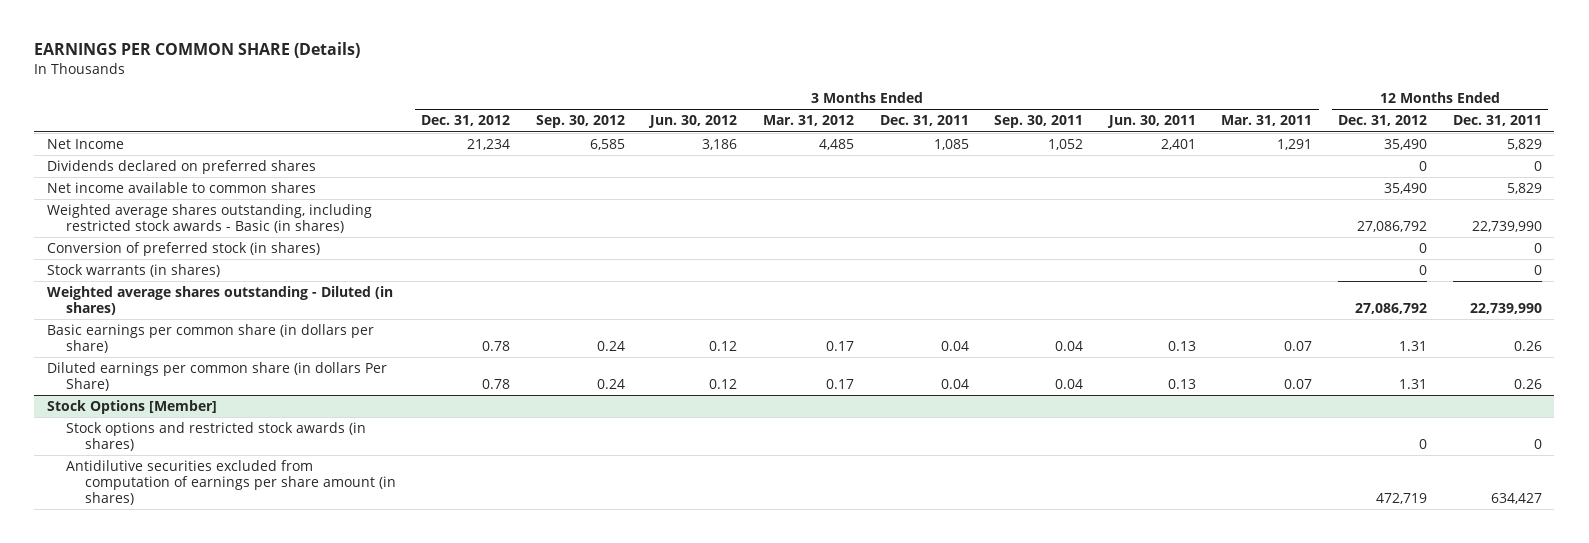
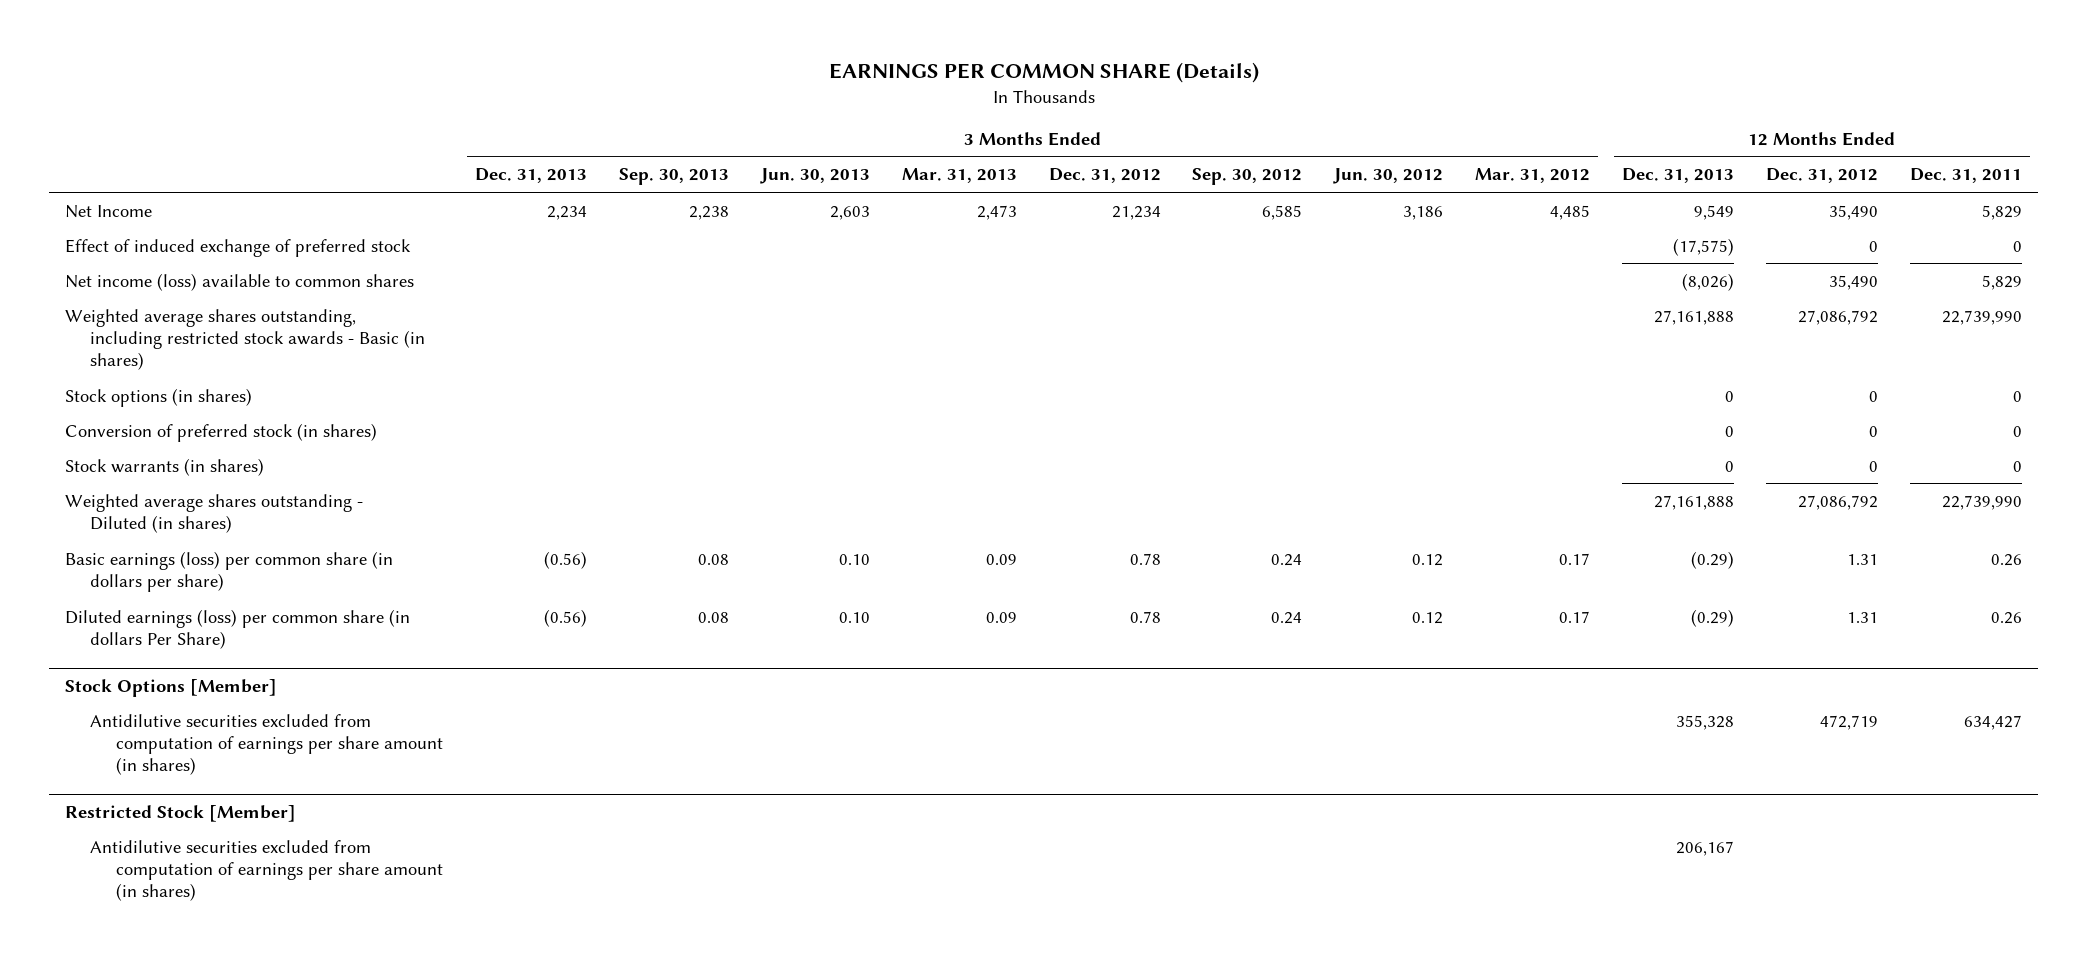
[879,115,969,127] Dec. 31, 2011 -> none
[994,115,1084,129] Sep. 30, 2011 -> none
[1106,115,1196,129] Jun. 30, 2011 -> none
[1221,115,1313,127] Mar. 31, 2011 -> none
none -> [474,168,587,184] Dec. 31, 2013
none -> [618,168,729,186] Sep. 30, 2013
none -> [759,168,870,185] Jun. 30, 2013
none -> [901,168,1017,184] Mar. 31, 2013
none -> [1622,168,1735,184] Dec. 31, 2013
[47,159,317,174] Dividends declared on preferred shares -> [64,238,411,257] Effect of induced exchange of preferred stock
[47,181,317,193] Net income available to common shares -> [64,272,414,291] Net income (loss) available to common shares
none -> [64,387,252,407] Stock options (in shares)
[47,323,375,353] Basic earnings per common share (in dollars per share) -> [64,550,393,592] Basic earnings (loss) per common share (in dollars per share)
[47,361,388,391] Diluted earnings per common share (in dollars Per Share) -> [64,608,410,649] Diluted earnings (loss) per common share (in dollars Per Share)
[65,421,366,451] Stock options and restricted stock awards (in shares) -> none
none -> [64,804,296,822] Restricted Stock [Member]
none -> [90,839,443,902] Antidilutive securities excluded from computation of earnings per share amount (in shares)

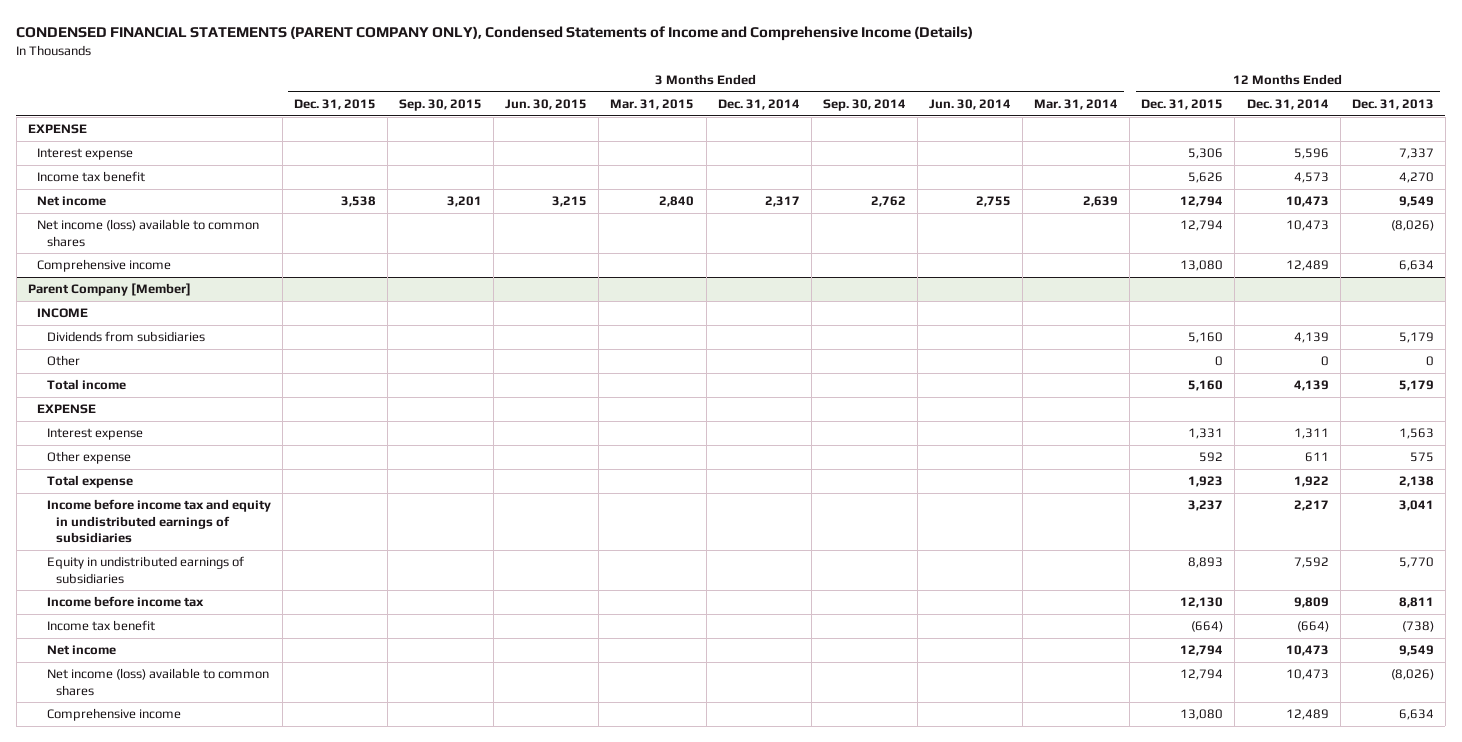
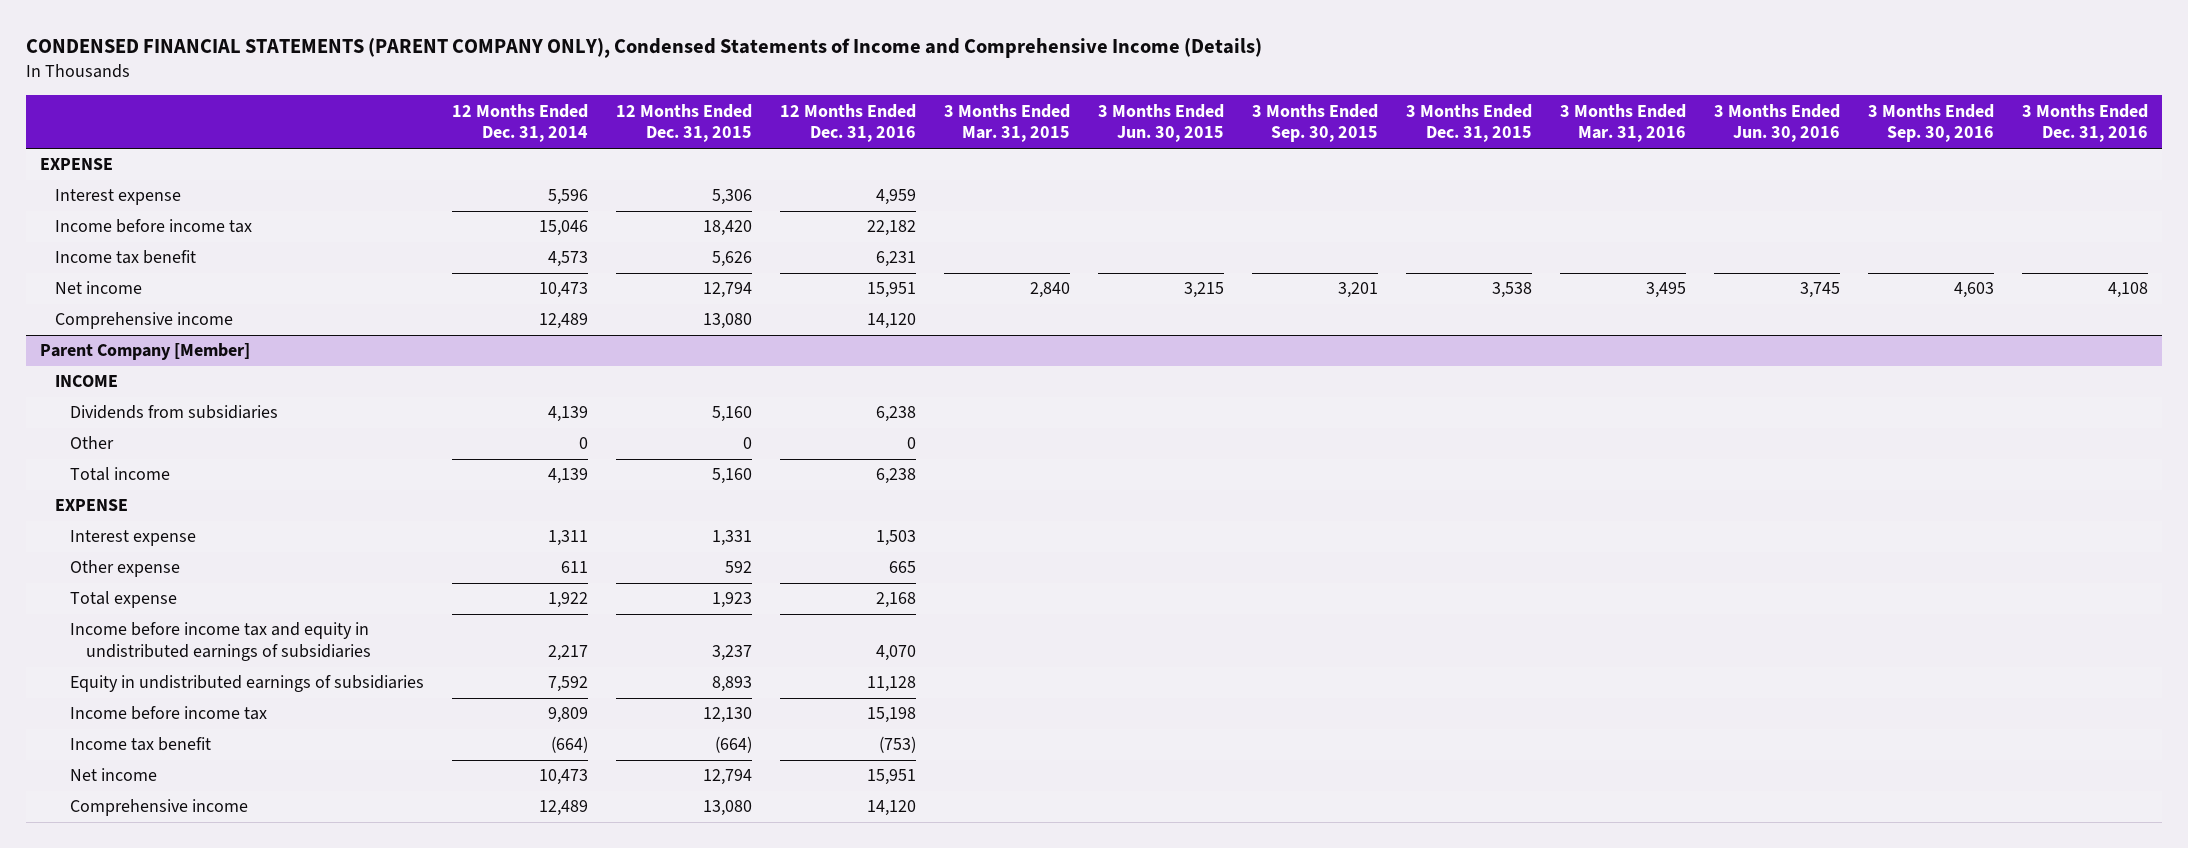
[717,99,800,111] Dec. 31, 2014 -> none
[822,99,906,112] Sep. 30, 2014 -> none
[928,99,1011,111] Jun. 30, 2014 -> none
[1034,99,1119,111] Mar. 31, 2014 -> none
[1351,99,1434,111] Dec. 31, 2013 -> none
none -> [780,103,917,143] 12 Months Ended Dec. 31, 2016
none -> [1560,103,1687,143] 3 Months Ended Mar. 31, 2016
none -> [1714,103,1841,143] 3 Months Ended Jun. 30, 2016
none -> [1868,103,1995,143] 3 Months Ended Sep. 30, 2016
none -> [2022,103,2149,143] 3 Months Ended Dec. 31, 2016
none -> [55,219,253,234] Income before income tax
[37,219,260,247] Net income (loss) available to common shares -> none
[46,668,269,696] Net income (loss) available to common shares -> none

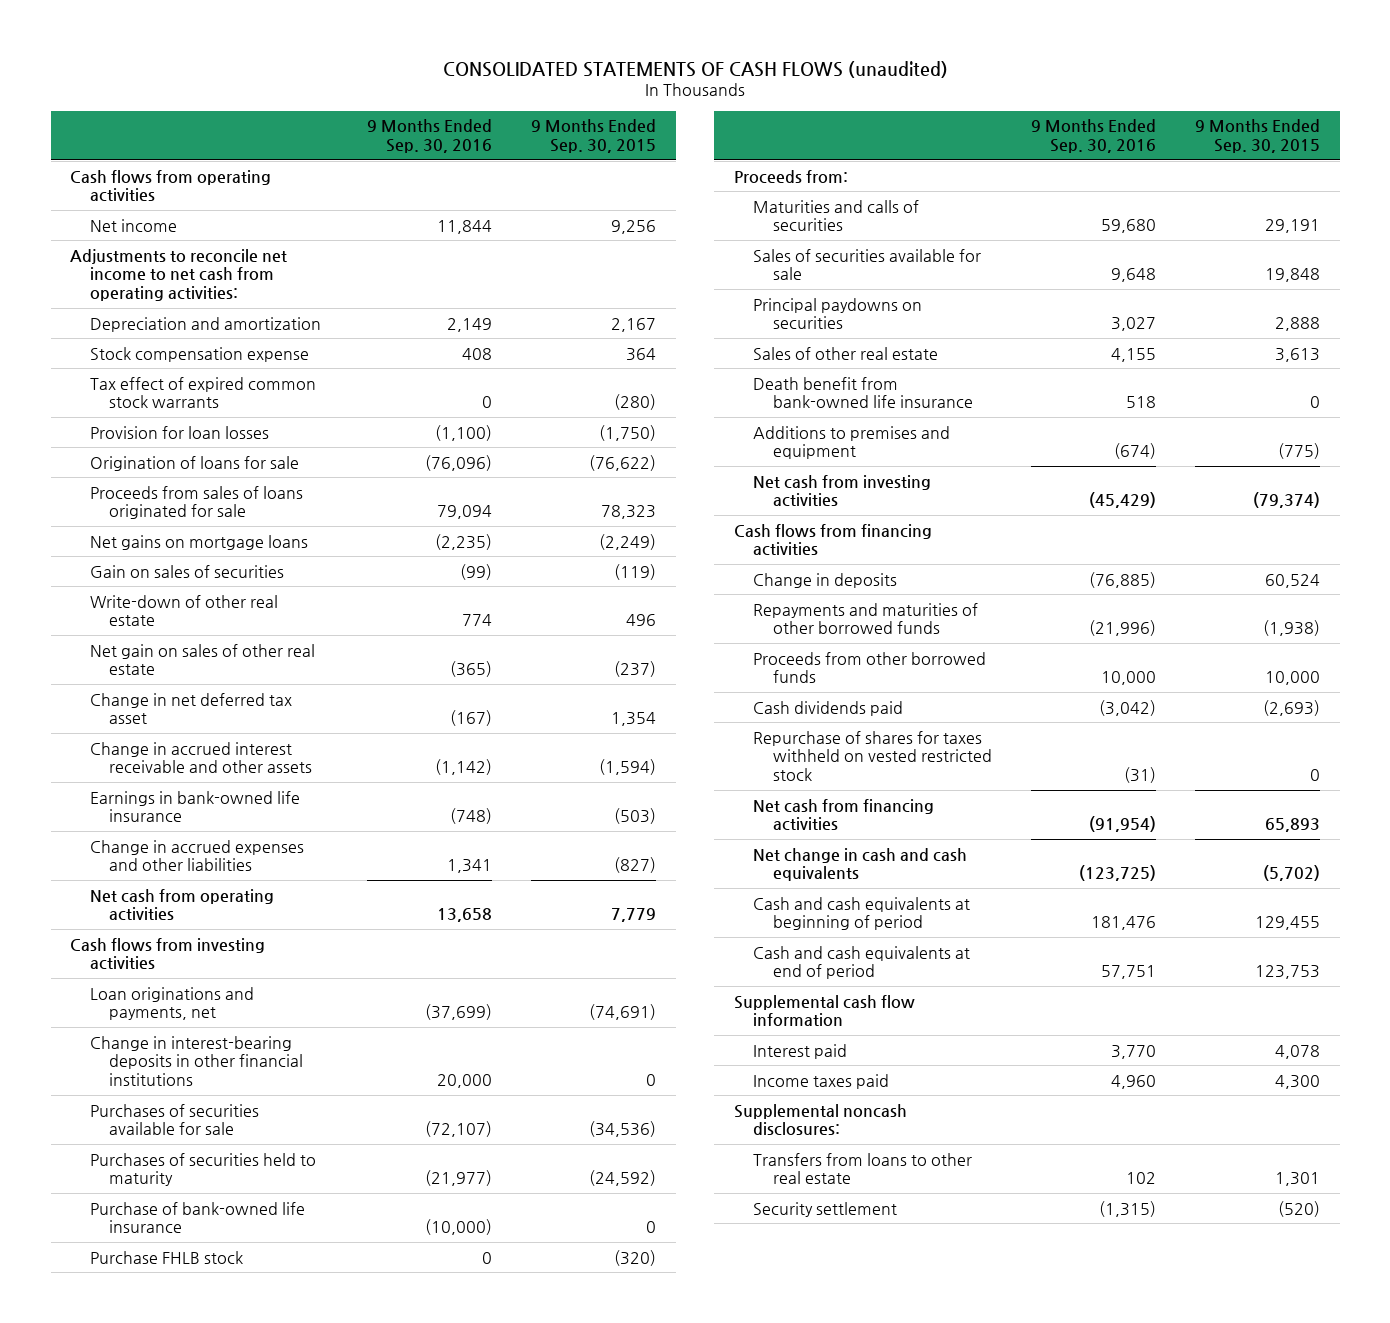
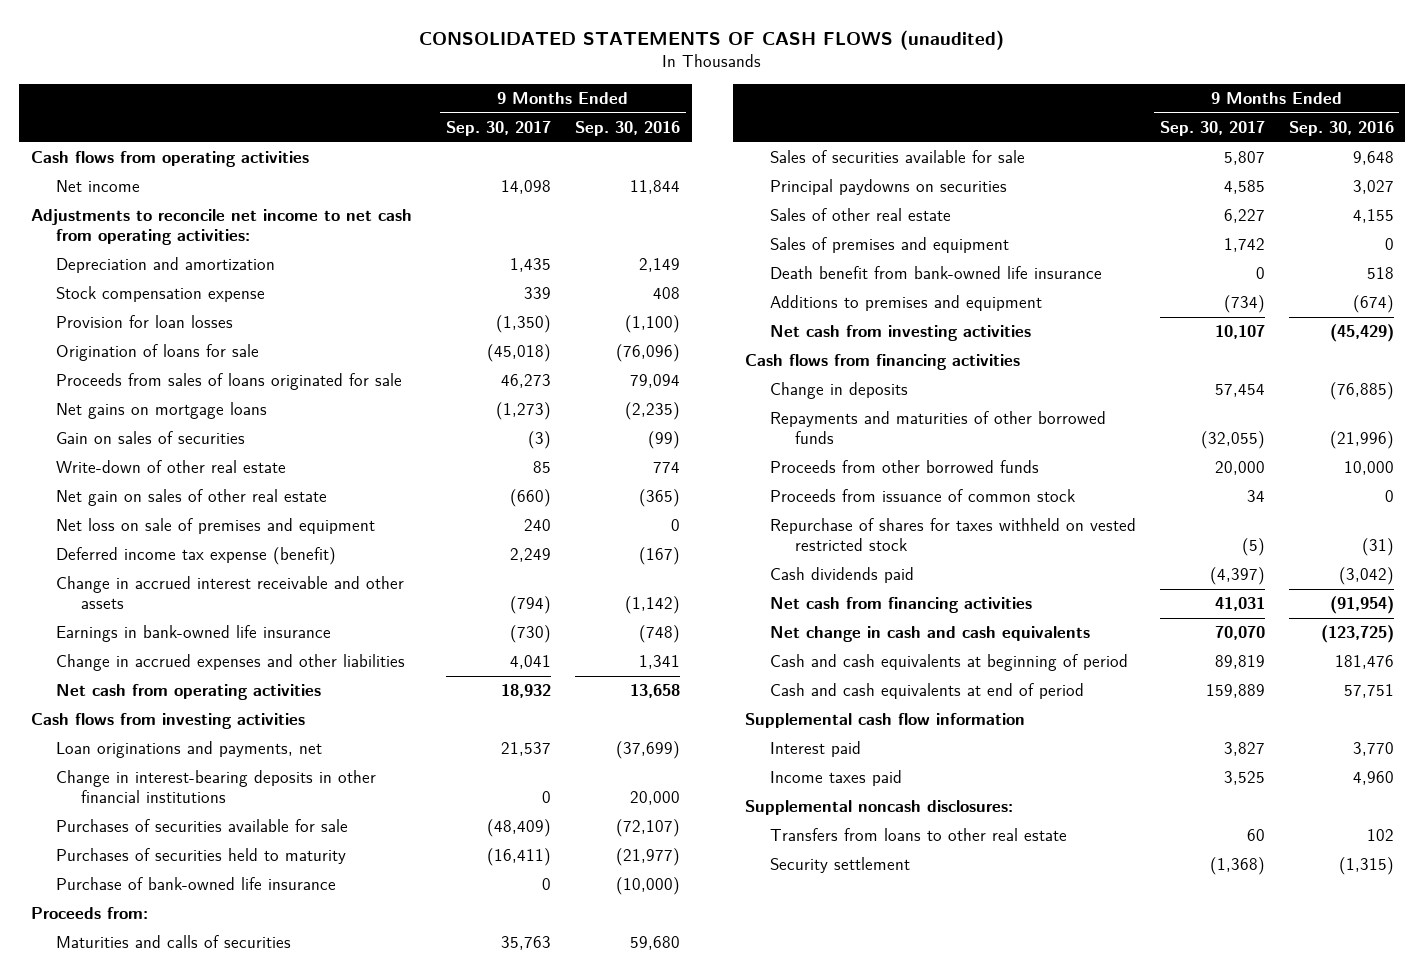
[531,119,657,154] 9 Months Ended Sep. 30, 2015 -> none
none -> [446,121,552,137] Sep. 30, 2017
[89,376,316,409] Tax effect of expired common stock warrants -> none
none -> [56,518,376,535] Net loss on sale of premises and equipment
[89,692,292,725] Change in net deferred tax asset -> [56,547,337,566] Deferred income tax expense (benefit)
[89,1250,243,1264] Purchase FHLB stock -> none
none -> [770,237,1010,254] Sales of premises and equipment
none -> [770,489,1076,503] Proceeds from issuance of common stock
[753,700,904,716] Cash dividends paid -> [770,567,915,584] Cash dividends paid

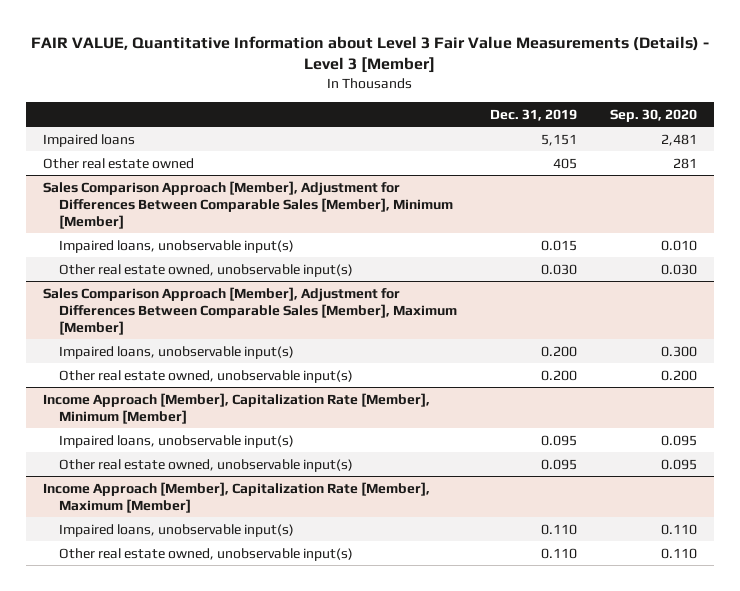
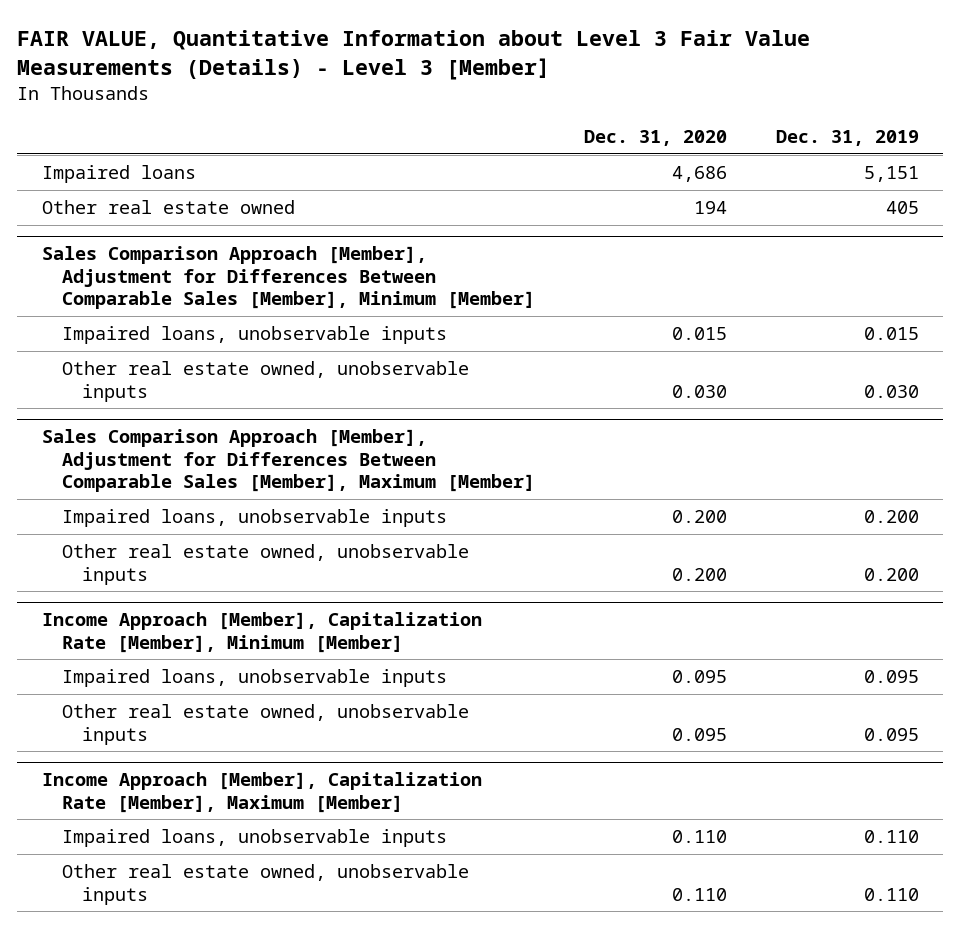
[610,109,698,123] Sep. 30, 2020 -> none
none -> [583,130,727,147] Dec. 31, 2020
[58,239,294,253] Impaired loans, unobservable input(s) -> [61,326,447,345] Impaired loans, unobservable inputs
[58,263,353,277] Other real estate owned, unobservable input(s) -> [61,361,469,402] Other real estate owned, unobservable inputs
[58,345,294,359] Impaired loans, unobservable input(s) -> [61,509,447,528] Impaired loans, unobservable inputs
[58,369,353,383] Other real estate owned, unobservable input(s) -> [61,544,469,585] Other real estate owned, unobservable inputs
[58,434,294,448] Impaired loans, unobservable input(s) -> [61,669,447,688] Impaired loans, unobservable inputs
[58,458,353,472] Other real estate owned, unobservable input(s) -> [61,704,469,745] Other real estate owned, unobservable inputs
[58,523,294,537] Impaired loans, unobservable input(s) -> [61,829,447,848] Impaired loans, unobservable inputs
[58,547,353,561] Other real estate owned, unobservable input(s) -> [61,864,469,905] Other real estate owned, unobservable inputs

